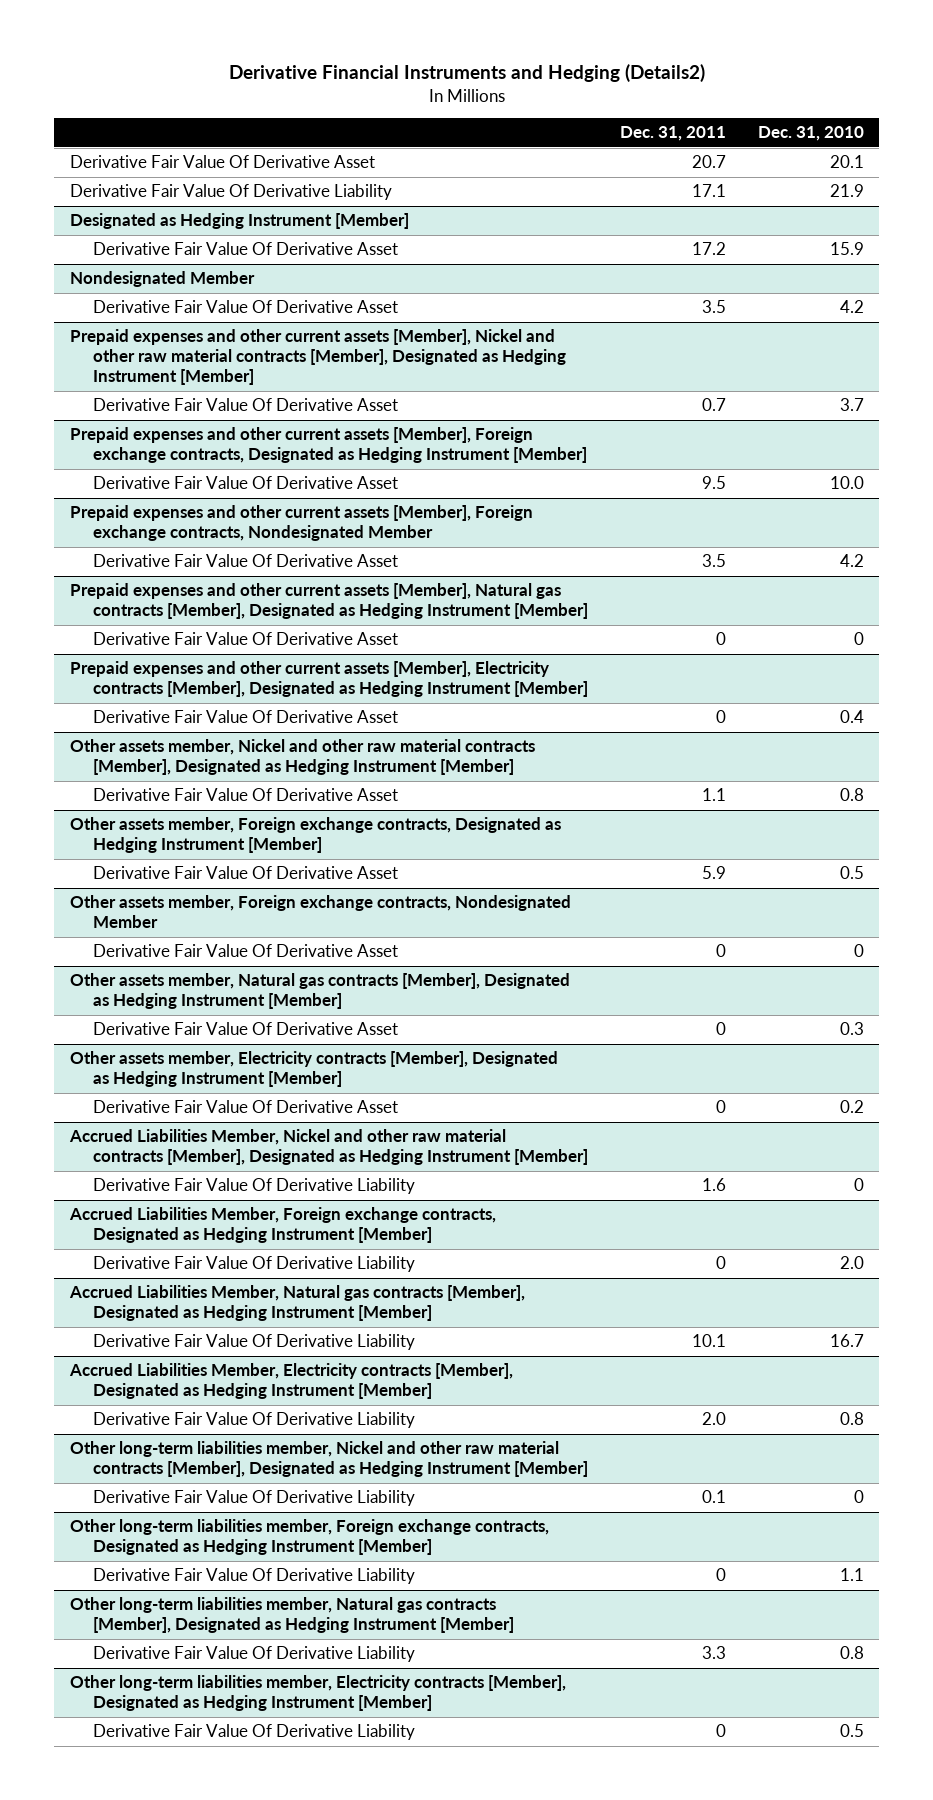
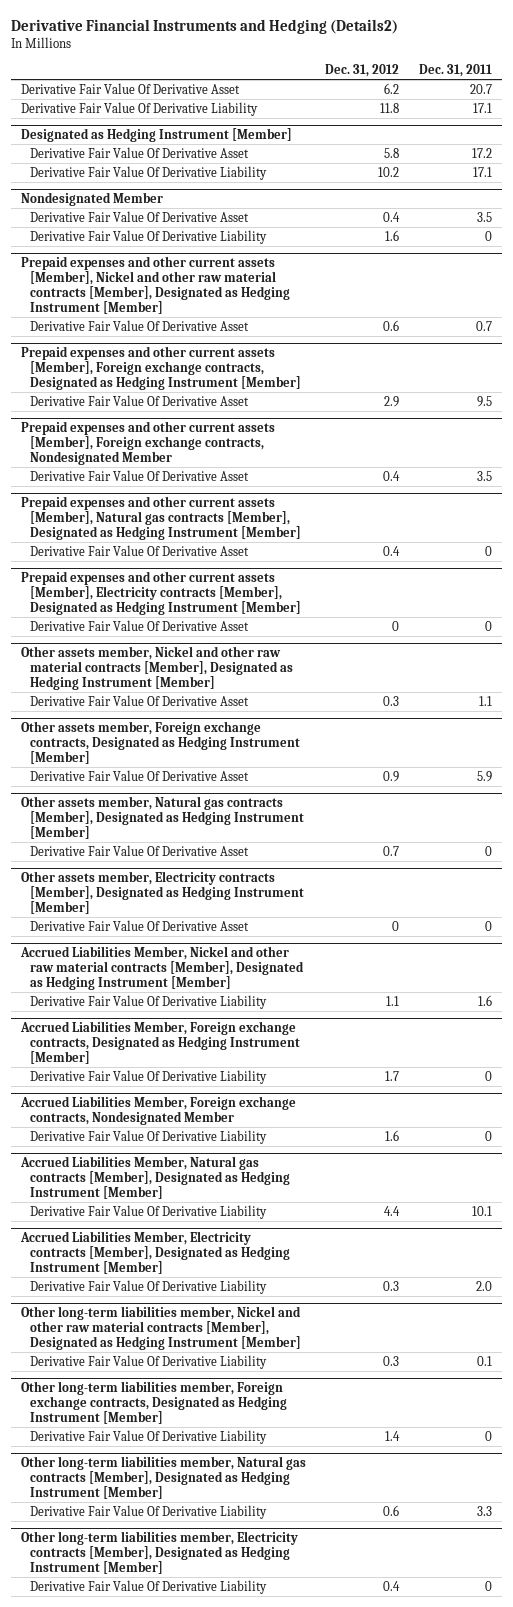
[757,126,864,142] Dec. 31, 2010 -> none
none -> [325,63,400,77] Dec. 31, 2012
none -> [30,165,268,180] Derivative Fair Value Of Derivative Liability
none -> [30,229,268,244] Derivative Fair Value Of Derivative Liability
[69,895,571,929] Other assets member, Foreign exchange contracts, Nondesignated Member -> none
[93,944,399,958] Derivative Fair Value Of Derivative Asset -> none
none -> [19,1096,296,1125] Accrued Liabilities Member, Foreign exchange contracts, Nondesignated Member
none -> [30,1129,268,1144] Derivative Fair Value Of Derivative Liability

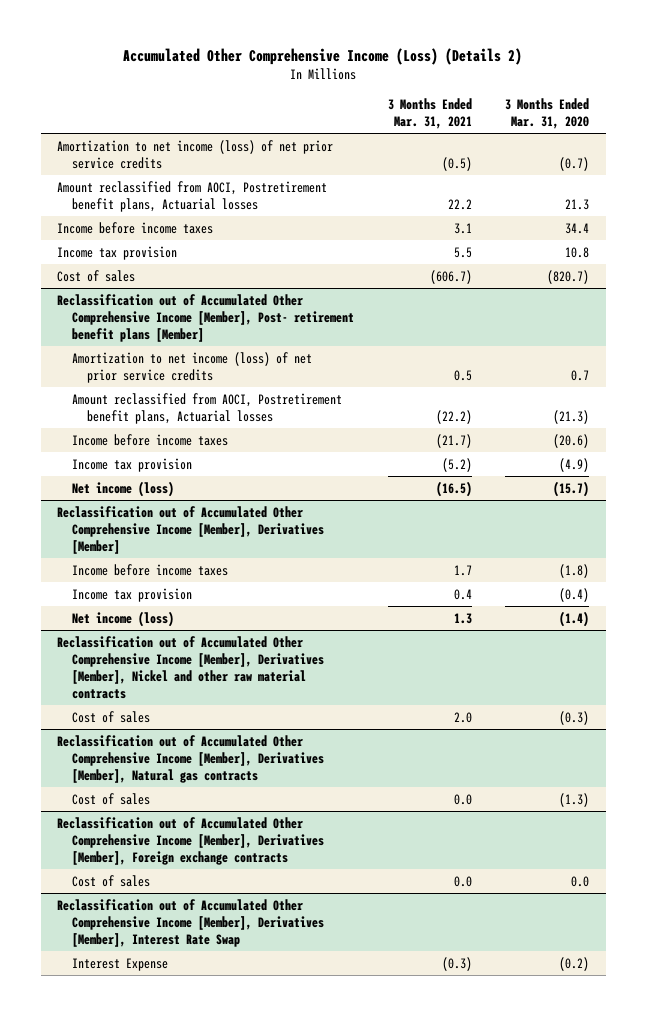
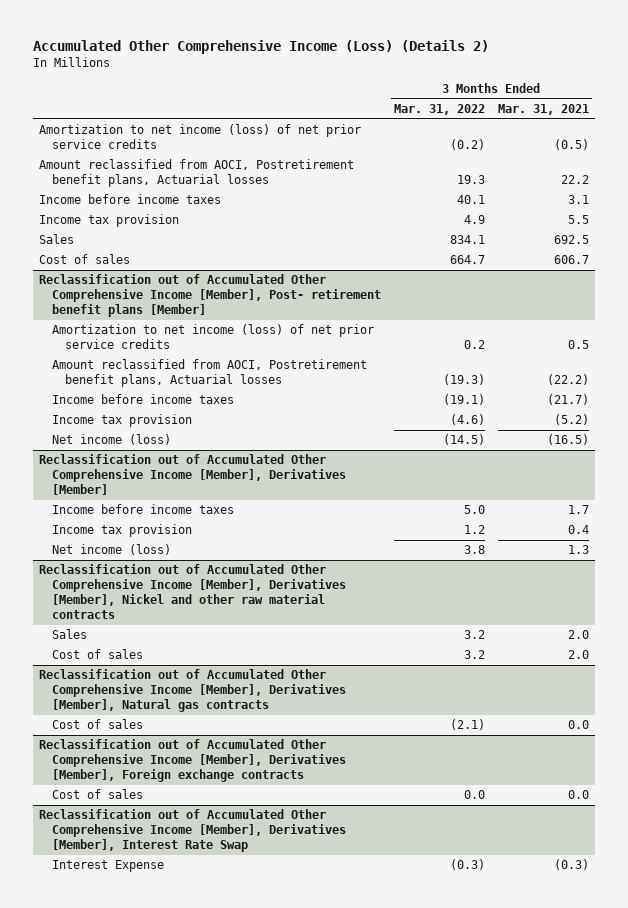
[505,97,590,130] 3 Months Ended Mar. 31, 2020 -> none
none -> [394,103,486,115] Mar. 31, 2022
none -> [39,234,75,245] Sales
[429,269,472,284] (606.7) -> [553,255,589,265] 606.7
none -> [52,629,88,640] Sales

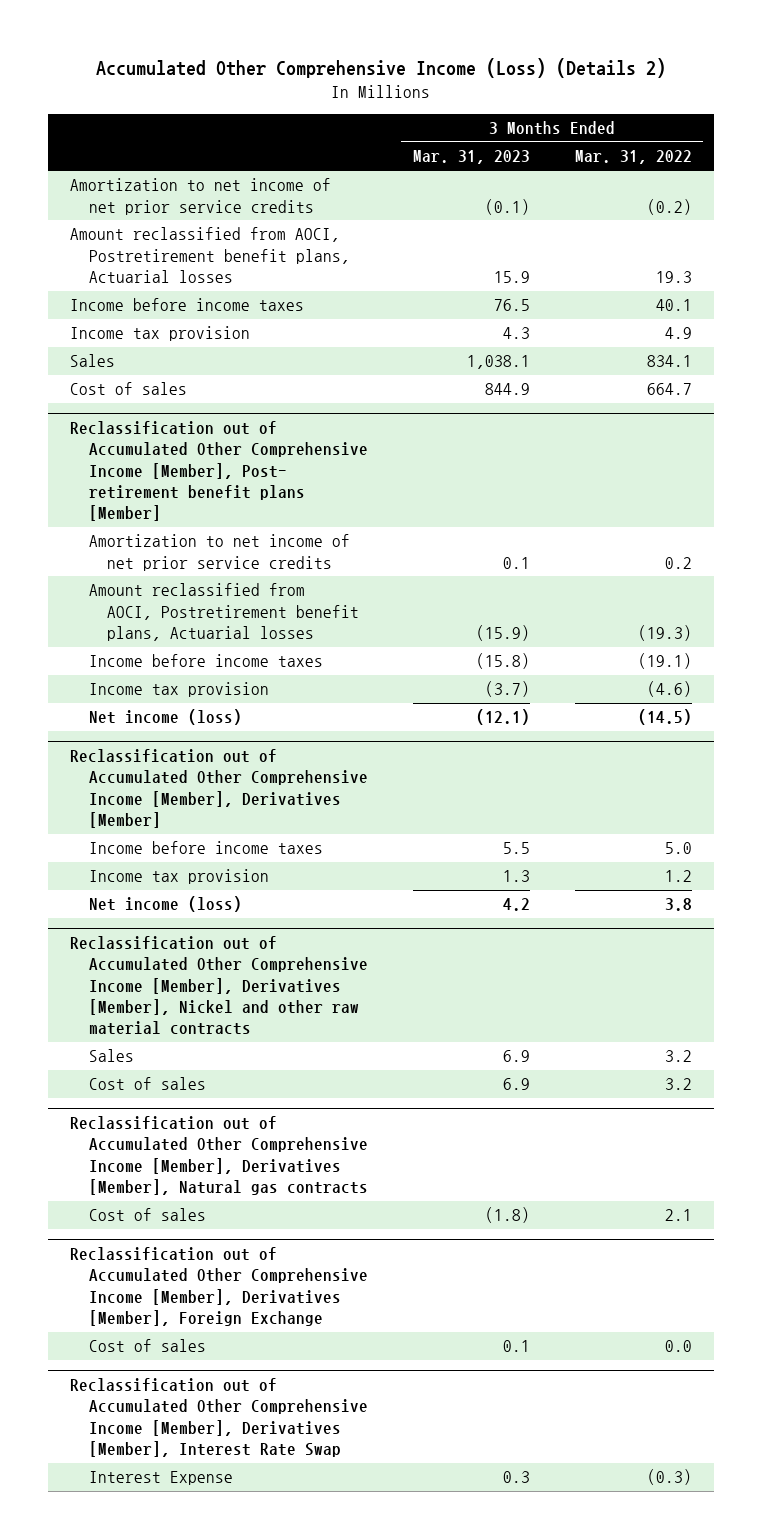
[497,103,589,115] Mar. 31, 2021 -> none
none -> [412,150,530,165] Mar. 31, 2023
[39,124,362,150] Amortization to net income (loss) of net prior service credits -> [70,178,332,215] Amortization to net income of net prior service credits
[52,324,375,350] Amortization to net income (loss) of net prior service credits -> [88,534,350,571] Amortization to net income of net prior service credits
[450,719,486,731] (2.1) -> [664,1209,692,1222] 2.1
[39,739,347,782] Reclassification out of Accumulated Other Comprehensive Income [Member], Derivatives [Member], Foreign exchange contracts -> [70,1247,368,1326] Reclassification out of Accumulated Other Comprehensive Income [Member], Derivatives [Member], Foreign Exchange

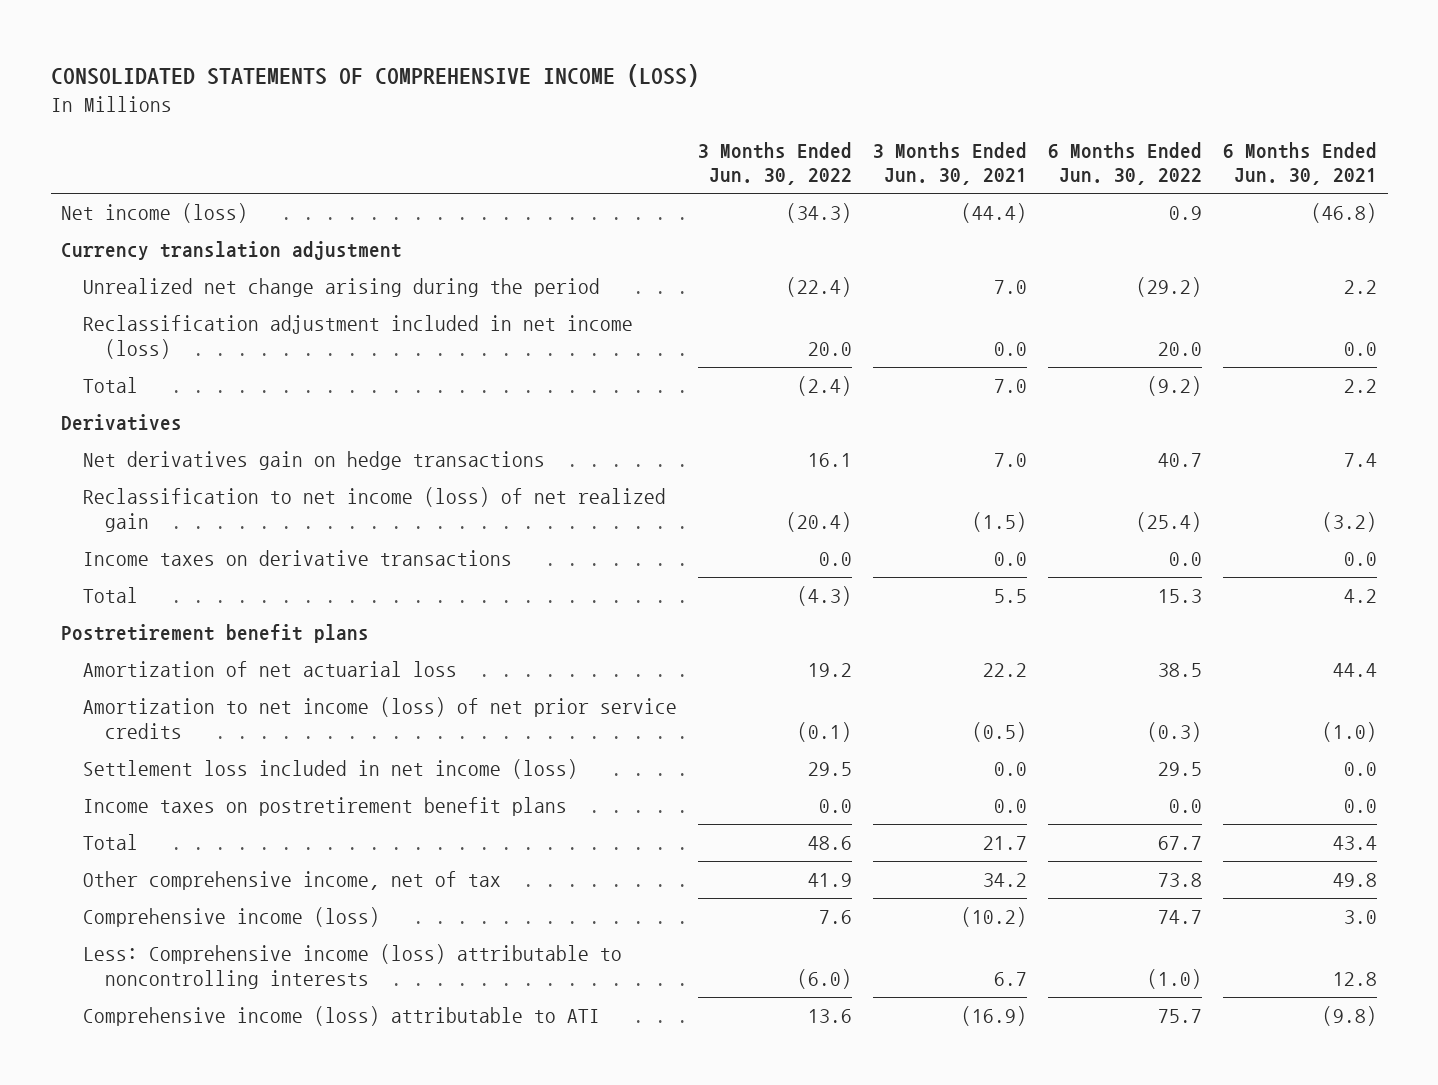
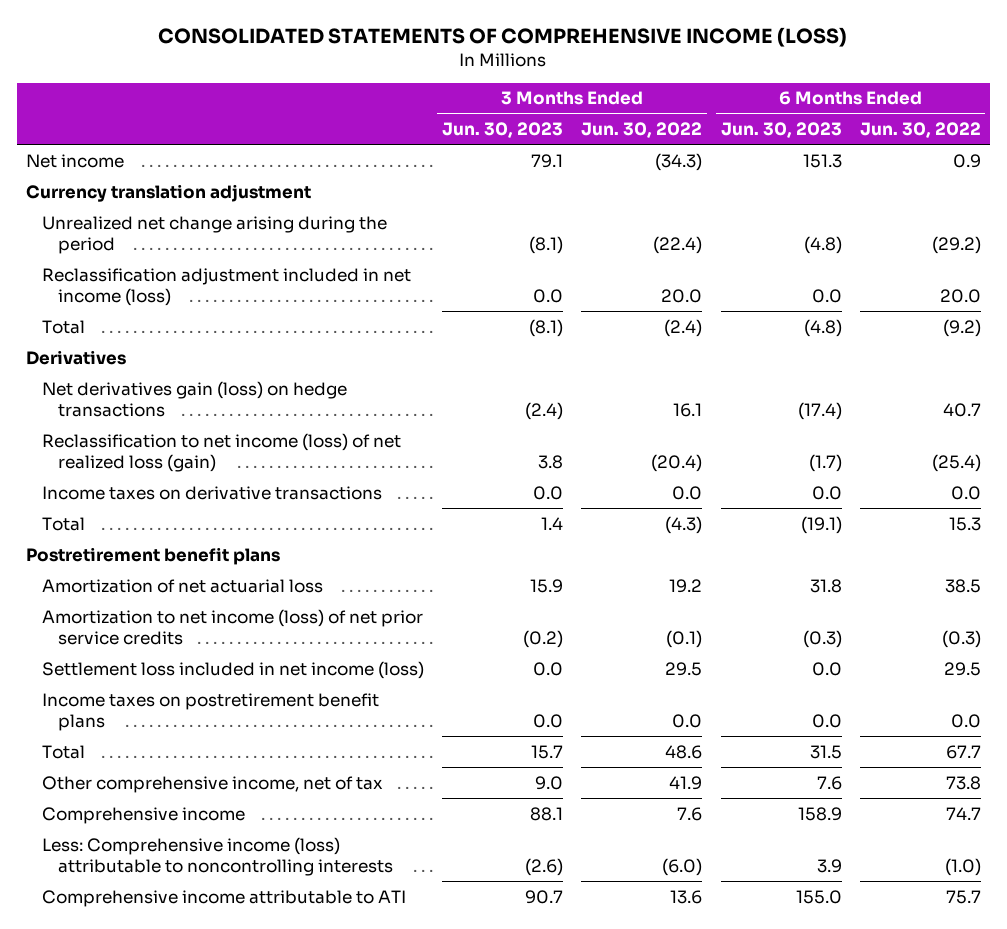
[873,141,1028,186] 3 Months Ended Jun. 30, 2021 -> none
[1223,141,1378,186] 6 Months Ended Jun. 30, 2021 -> none
none -> [442,122,564,139] Jun. 30, 2023
none -> [720,122,842,139] Jun. 30, 2023
[61,203,249,224] Net income (loss) -> [25,153,124,168] Net income
[83,451,546,471] Net derivatives gain on hedge transactions -> [41,380,347,417] Net derivatives gain (loss) on hedge transactions
[83,487,667,532] Reclassification to net income (loss) of net realized gain -> [41,432,401,472] Reclassification to net income (loss) of net realized loss (gain)
[83,907,381,928] Comprehensive income (loss) -> [41,806,245,824] Comprehensive income
[83,1006,601,1027] Comprehensive income (loss) attributable to ATI -> [41,889,406,907] Comprehensive income attributable to ATI

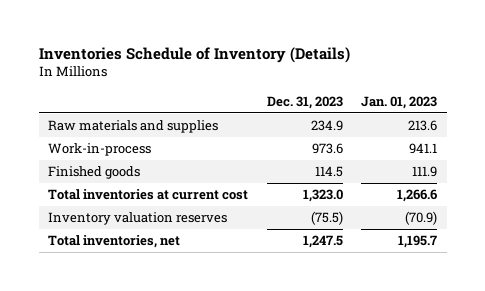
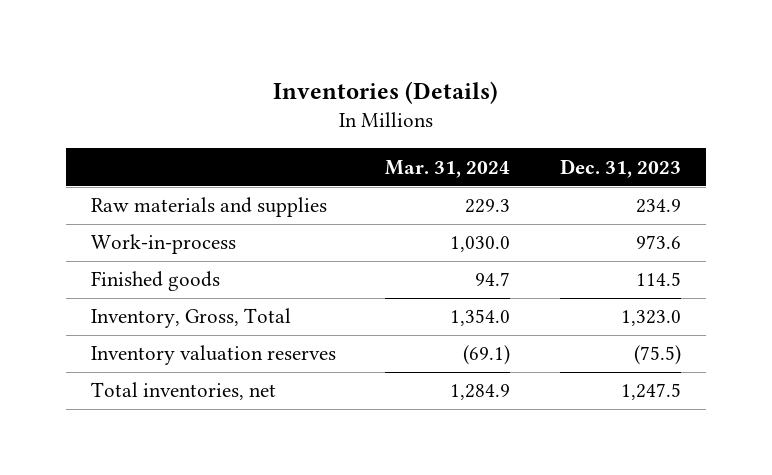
[38,46,350,63] Inventories Schedule of Inventory (Details) -> [272,80,498,104] Inventories (Details)
[361,95,438,109] Jan. 01, 2023 -> none
none -> [385,159,511,178] Mar. 31, 2024
[47,189,248,201] Total inventories at current cost -> [90,308,291,329] Inventory, Gross, Total

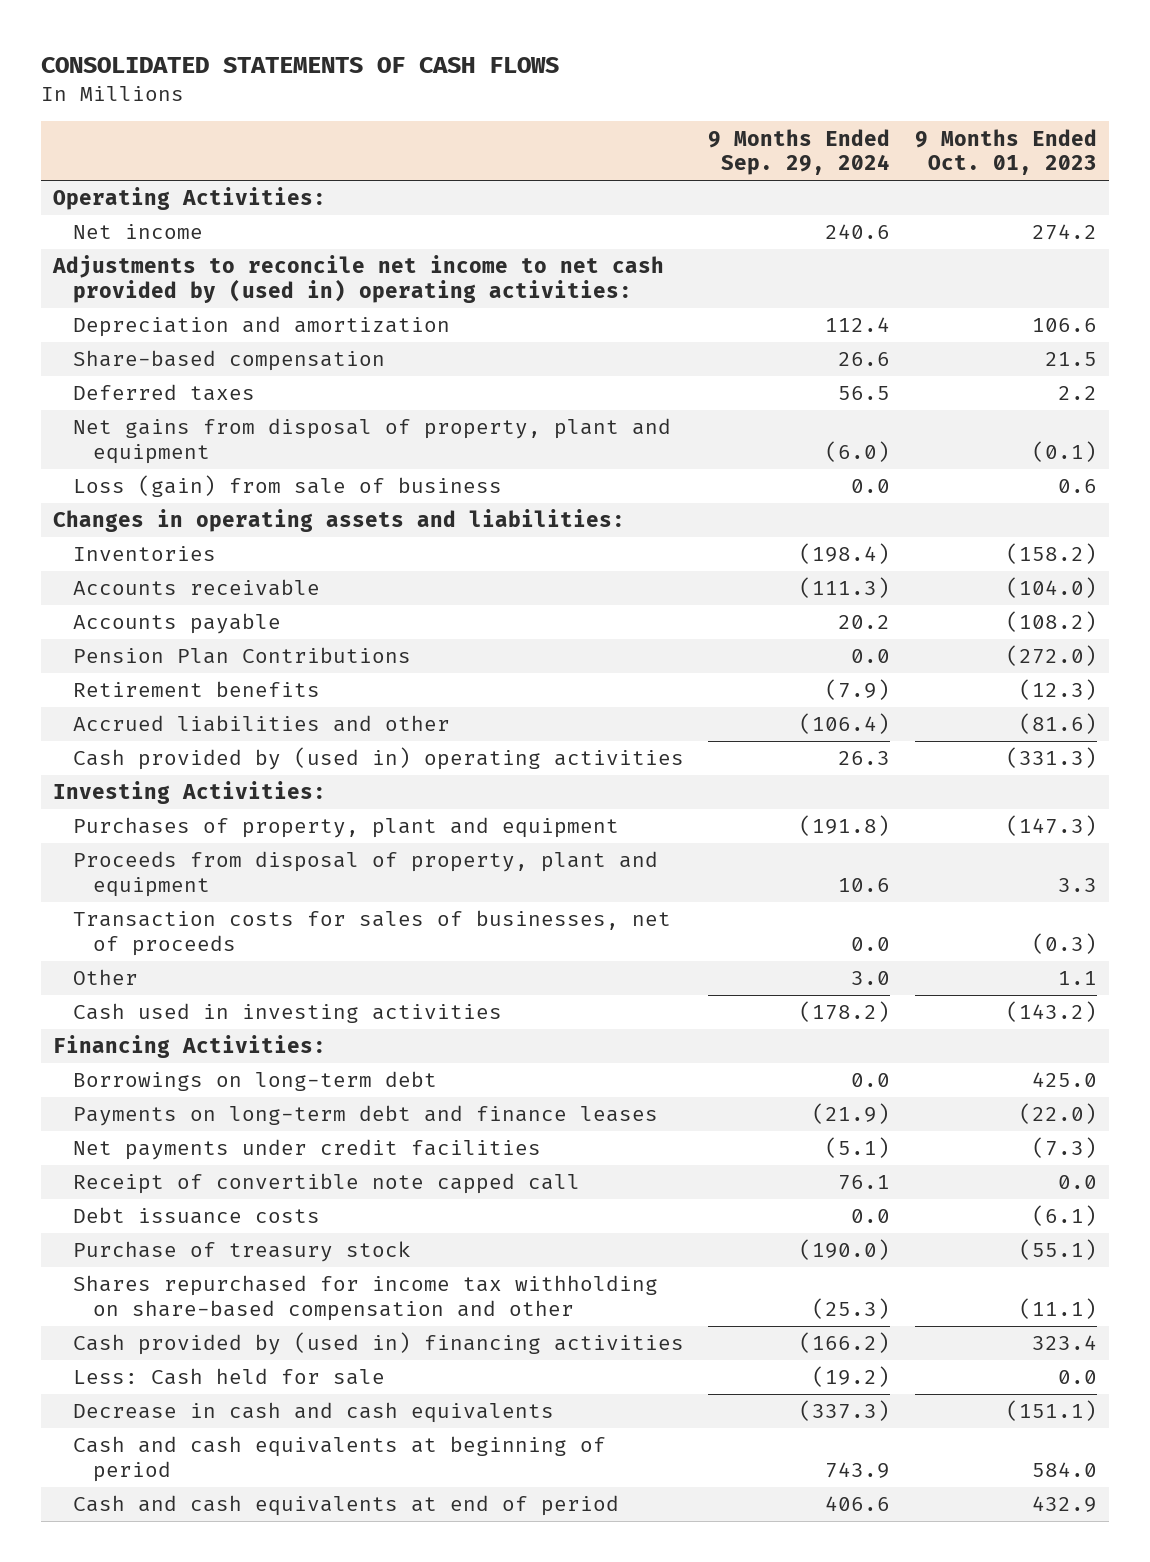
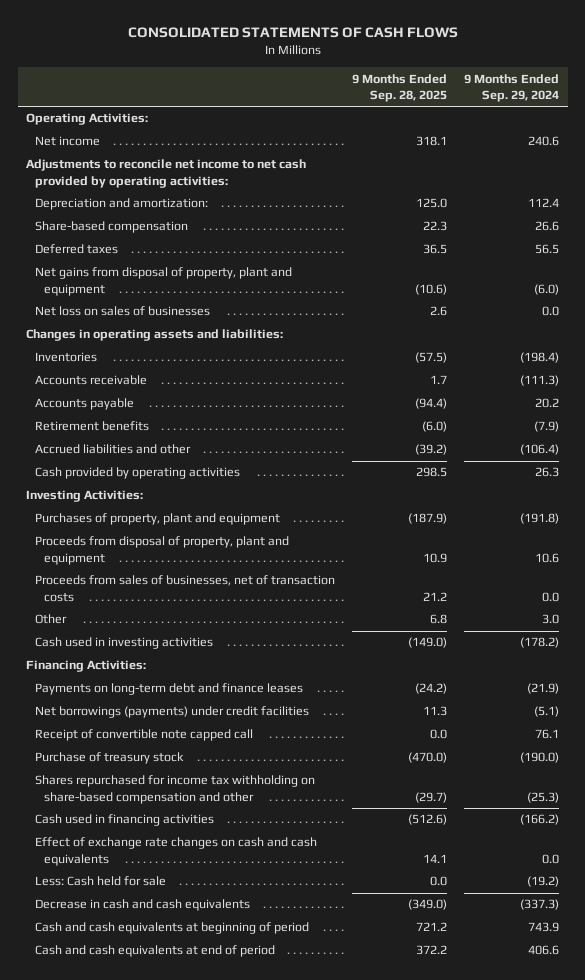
[915,128,1098,176] 9 Months Ended Oct. 01, 2023 -> none
none -> [352,73,448,102] 9 Months Ended Sep. 28, 2025
[52,255,665,303] Adjustments to reconcile net income to net cash provided by (used in) operating activities: -> [26,159,307,188] Adjustments to reconcile net income to net cash provided by operating activities:
[72,316,450,338] Depreciation and amortization -> [35,198,209,211] Depreciation and amortization:
[72,475,502,498] Loss (gain) from sale of business -> [35,306,211,317] Net loss on sales of businesses
[72,647,411,665] Pension Plan Contributions -> none
[72,747,684,771] Cash provided by (used in) operating activities -> [35,467,241,480] Cash provided by operating activities
[72,910,671,956] Transaction costs for sales of businesses, net of proceeds -> [35,575,336,602] Proceeds from sales of businesses, net of transaction costs
[72,1071,437,1092] Borrowings on long-term debt -> none
[72,1139,541,1161] Net payments under credit facilities -> [35,706,310,719] Net borrowings (payments) under credit facilities
[72,1207,320,1225] Debt issuance costs -> none
[72,1332,684,1356] Cash provided by (used in) financing activities -> [35,814,215,827] Cash used in financing activities
none -> [35,837,318,866] Effect of exchange rate changes on cash and cash equivalents

